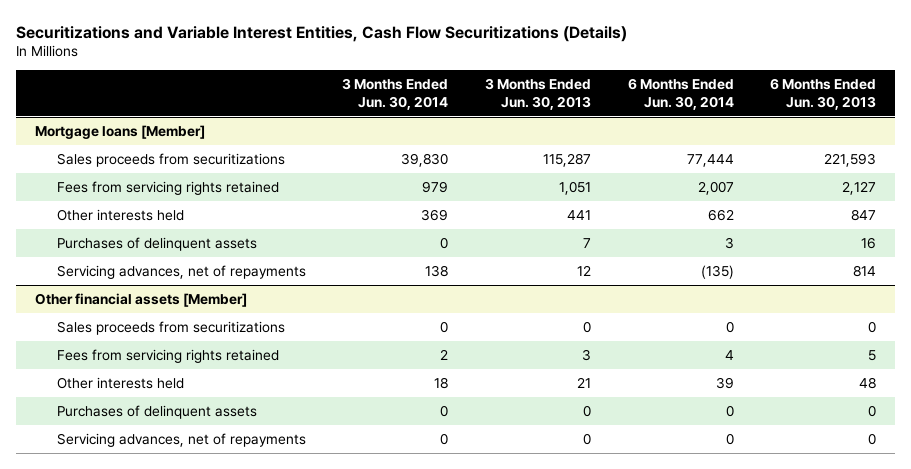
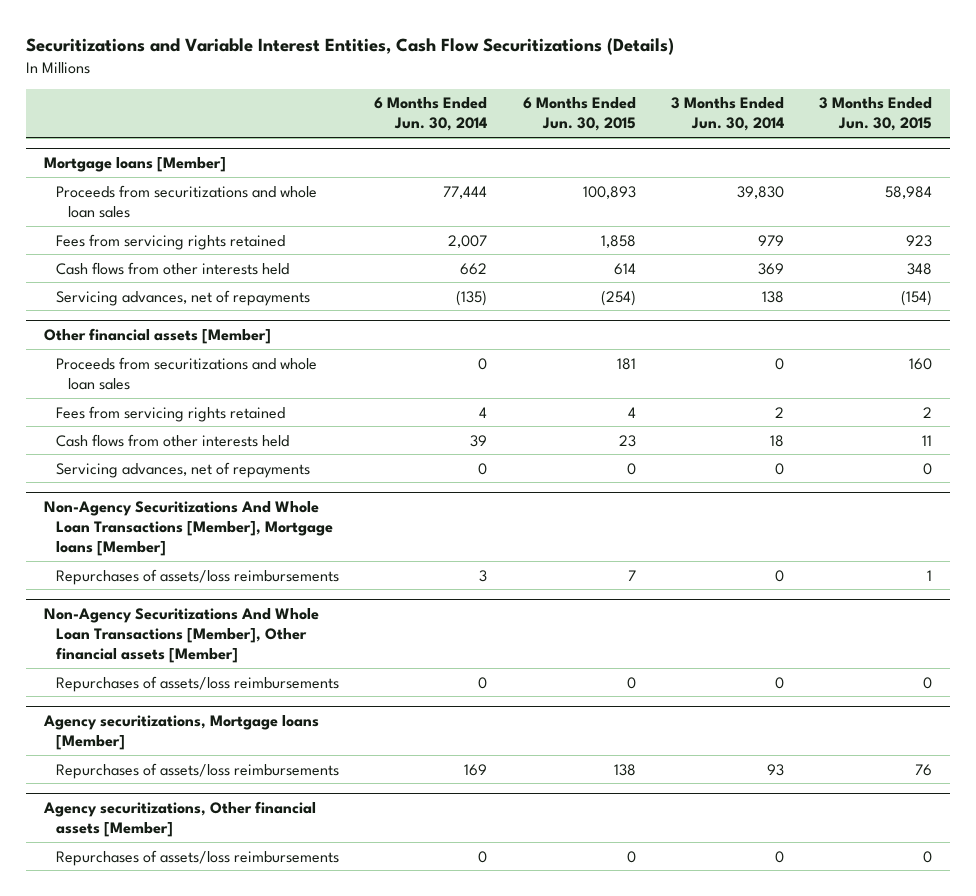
[485,78,592,110] 3 Months Ended Jun. 30, 2013 -> none
[770,78,877,110] 6 Months Ended Jun. 30, 2013 -> none
none -> [522,97,636,132] 6 Months Ended Jun. 30, 2015
none -> [819,97,933,132] 3 Months Ended Jun. 30, 2015
[56,152,285,167] Sales proceeds from securitizations -> [55,184,317,218] Proceeds from securitizations and whole loan sales
[56,236,257,251] Purchases of delinquent assets -> none
[56,208,184,221] Other interests held -> [55,261,289,275] Cash flows from other interests held
[56,320,285,335] Sales proceeds from securitizations -> [55,356,317,390] Proceeds from securitizations and whole loan sales
[56,404,257,419] Purchases of delinquent assets -> none
[56,376,184,389] Other interests held -> [55,433,289,447] Cash flows from other interests held
none -> [43,500,333,557] Non-Agency Securitizations And Whole Loan Transactions [Member], Mortgage loans [Member]
none -> [55,568,339,585] Repurchases of assets/loss reimbursements
none -> [43,607,319,664] Non-Agency Securitizations And Whole Loan Transactions [Member], Other financial assets [Member]
none -> [55,675,339,692] Repurchases of assets/loss reimbursements
none -> [42,714,319,750] Agency securitizations, Mortgage loans [Member]
none -> [55,762,339,779] Repurchases of assets/loss reimbursements
none -> [42,800,316,837] Agency securitizations, Other financial assets [Member]
none -> [55,849,339,866] Repurchases of assets/loss reimbursements

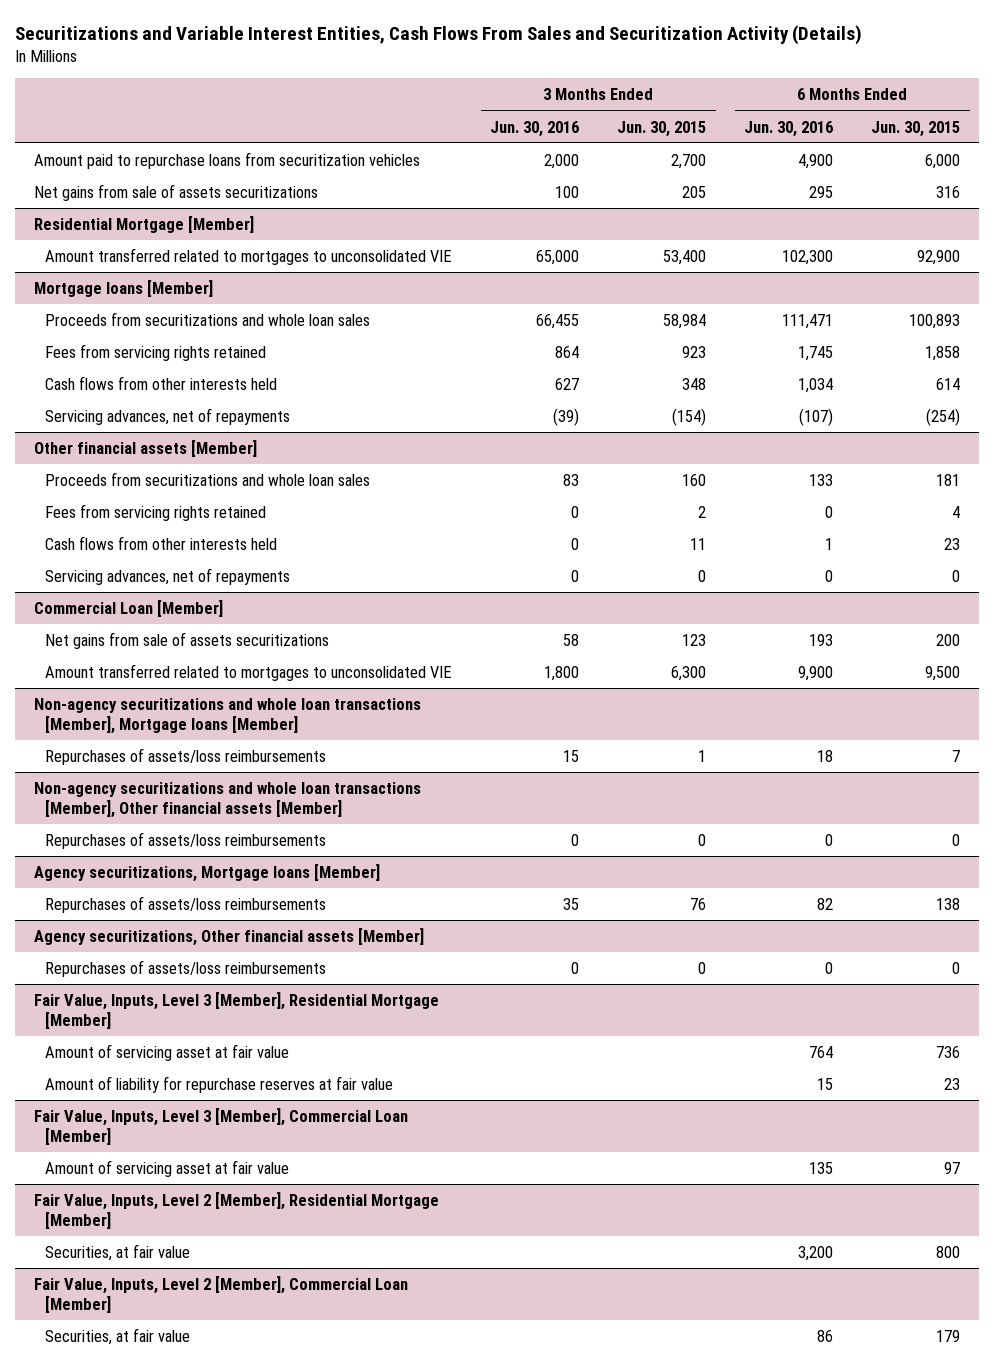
[26,37,675,55] Securitizations and Variable Interest Entities, Cash Flow Securitizations (Details) -> [14,24,862,45] Securitizations and Variable Interest Entities, Cash Flows From Sales and Securitization Activity (Details)
[374,97,488,132] 6 Months Ended Jun. 30, 2014 -> none
[670,97,784,132] 3 Months Ended Jun. 30, 2014 -> none
none -> [490,120,580,137] Jun. 30, 2016
none -> [744,120,834,137] Jun. 30, 2016
none -> [33,151,420,169] Amount paid to repurchase loans from securitization vehicles
none -> [33,183,318,201] Net gains from sale of assets securitizations
none -> [33,215,254,233] Residential Mortgage [Member]
none -> [45,247,453,265] Amount transferred related to mortgages to unconsolidated VIE
none -> [33,599,223,617] Commercial Loan [Member]
none -> [45,631,330,649] Net gains from sale of assets securitizations
none -> [45,663,453,681] Amount transferred related to mortgages to unconsolidated VIE
[43,500,333,557] Non-Agency Securitizations And Whole Loan Transactions [Member], Mortgage loans [Member] -> [33,697,421,734] Non-agency securitizations and whole loan transactions [Member], Mortgage loans [Member]
[43,607,319,664] Non-Agency Securitizations And Whole Loan Transactions [Member], Other financial assets [Member] -> [33,781,421,818] Non-agency securitizations and whole loan transactions [Member], Other financial assets [Member]
none -> [33,991,439,1029] Fair Value, Inputs, Level 3 [Member], Residential Mortgage [Member]
none -> [45,1043,290,1061] Amount of servicing asset at fair value
none -> [45,1075,394,1093] Amount of liability for repurchase reserves at fair value
none -> [33,1107,408,1145] Fair Value, Inputs, Level 3 [Member], Commercial Loan [Member]
none -> [45,1159,290,1177] Amount of servicing asset at fair value
none -> [33,1191,439,1229] Fair Value, Inputs, Level 2 [Member], Residential Mortgage [Member]
none -> [45,1243,191,1261] Securities, at fair value
none -> [33,1275,408,1313] Fair Value, Inputs, Level 2 [Member], Commercial Loan [Member]
none -> [45,1327,191,1345] Securities, at fair value

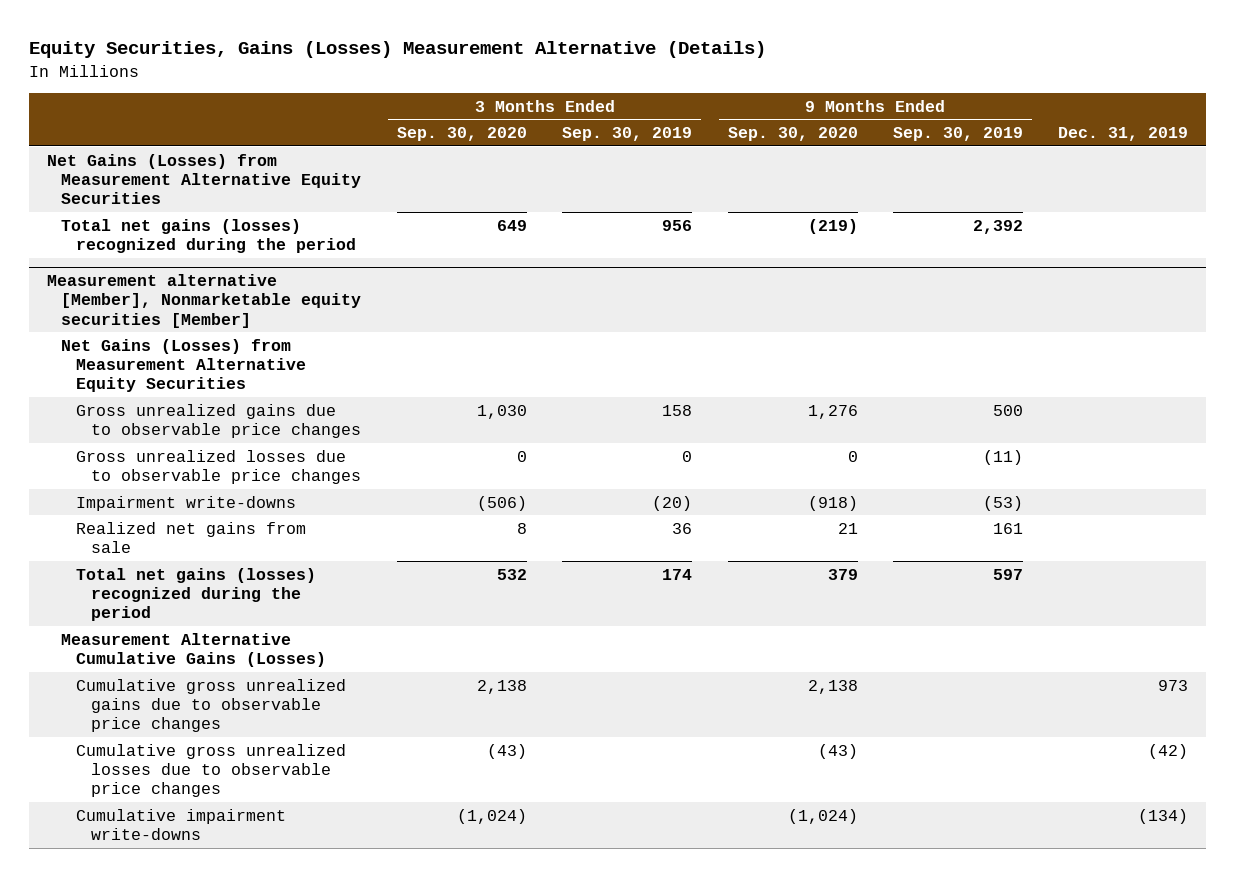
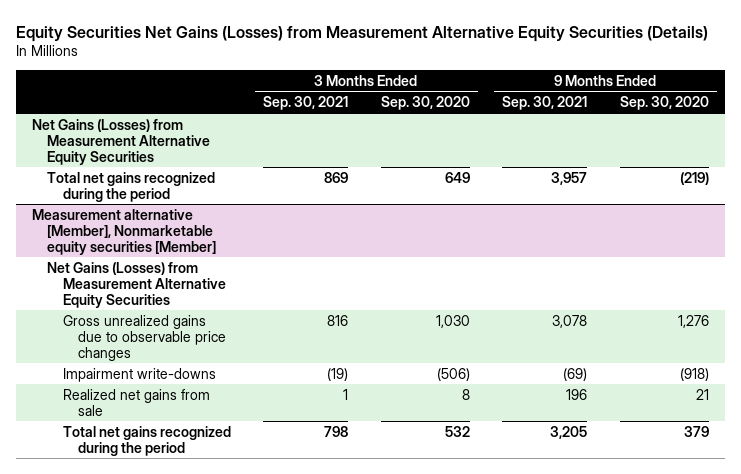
[28,41,766,59] Equity Securities, Gains (Losses) Measurement Alternative (Details) -> [16,25,709,42] Equity Securities Net Gains (Losses) from Measurement Alternative Equity Securities (Details)
[562,127,693,142] Sep. 30, 2019 -> none
[892,127,1023,142] Sep. 30, 2019 -> none
[1058,127,1189,142] Dec. 31, 2019 -> none
none -> [263,96,349,111] Sep. 30, 2021
none -> [502,96,588,111] Sep. 30, 2021
[61,218,357,253] Total net gains (losses) recognized during the period -> [47,171,216,202] Total net gains recognized during the period
[76,449,362,484] Gross unrealized losses due to observable price changes -> none
[61,632,327,667] Measurement Alternative Cumulative Gains (Losses) -> none
[76,678,347,732] Cumulative gross unrealized gains due to observable price changes -> none
[76,743,347,797] Cumulative gross unrealized losses due to observable price changes -> none
[76,808,287,840] Cumulative impairment write-downs -> none
[76,567,317,621] Total net gains (losses) recognized during the period -> [62,425,231,456] Total net gains recognized during the period

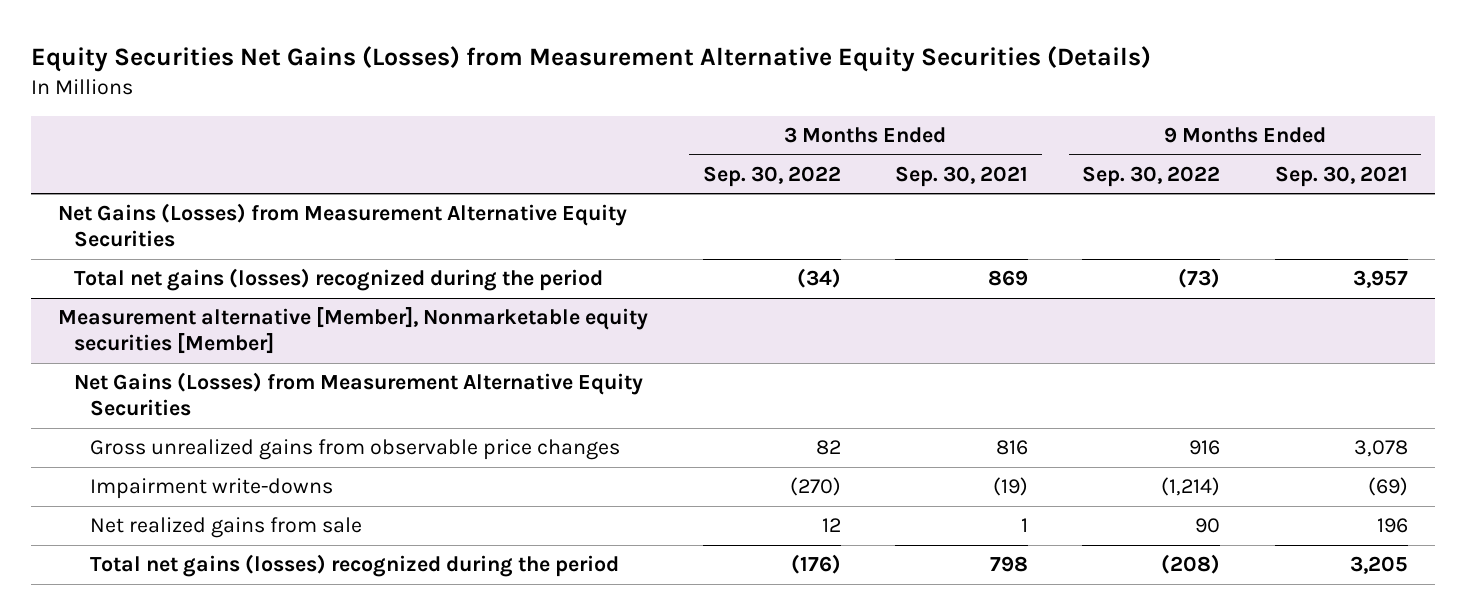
[380,96,470,111] Sep. 30, 2020 -> none
[619,96,709,111] Sep. 30, 2020 -> none
none -> [702,165,841,187] Sep. 30, 2022
none -> [1082,165,1221,187] Sep. 30, 2022
[47,171,216,202] Total net gains recognized during the period -> [74,268,604,292] Total net gains (losses) recognized during the period
[62,314,226,361] Gross unrealized gains due to observable price changes -> [89,439,620,461] Gross unrealized gains from observable price changes
[62,388,210,416] Realized net gains from sale -> [89,517,362,539] Net realized gains from sale
[62,425,231,456] Total net gains recognized during the period -> [89,554,619,578] Total net gains (losses) recognized during the period

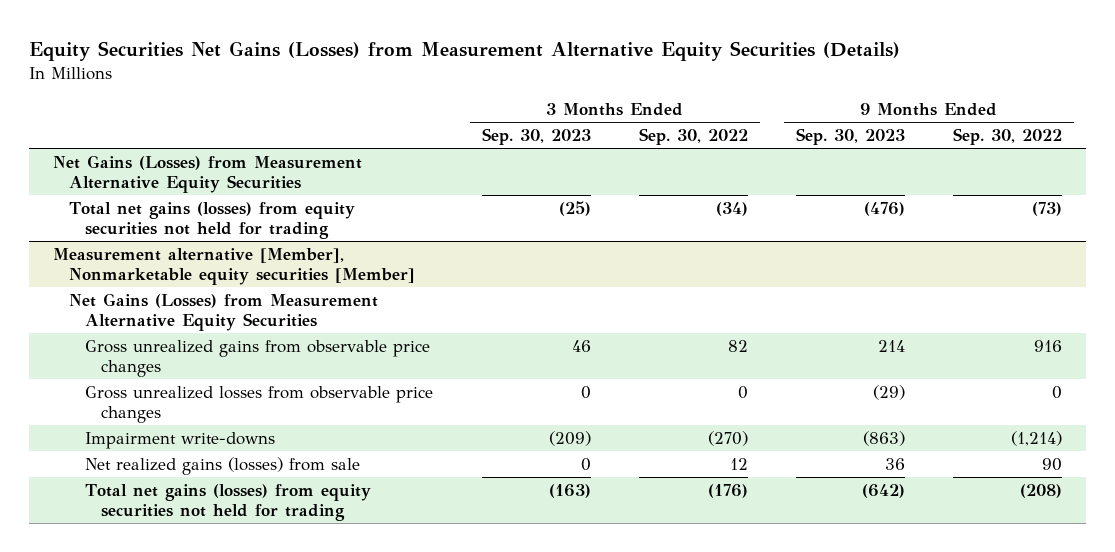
[895,165,1029,187] Sep. 30, 2021 -> none
[1274,165,1408,187] Sep. 30, 2021 -> none
none -> [481,128,591,146] Sep. 30, 2023
none -> [795,128,905,146] Sep. 30, 2023
[74,268,604,292] Total net gains (losses) recognized during the period -> [69,201,356,239] Total net gains (losses) from equity securities not held for trading
none -> [85,385,434,423] Gross unrealized losses from observable price changes
[89,517,362,539] Net realized gains from sale -> [85,456,361,475] Net realized gains (losses) from sale
[89,554,619,578] Total net gains (losses) recognized during the period -> [85,483,372,521] Total net gains (losses) from equity securities not held for trading

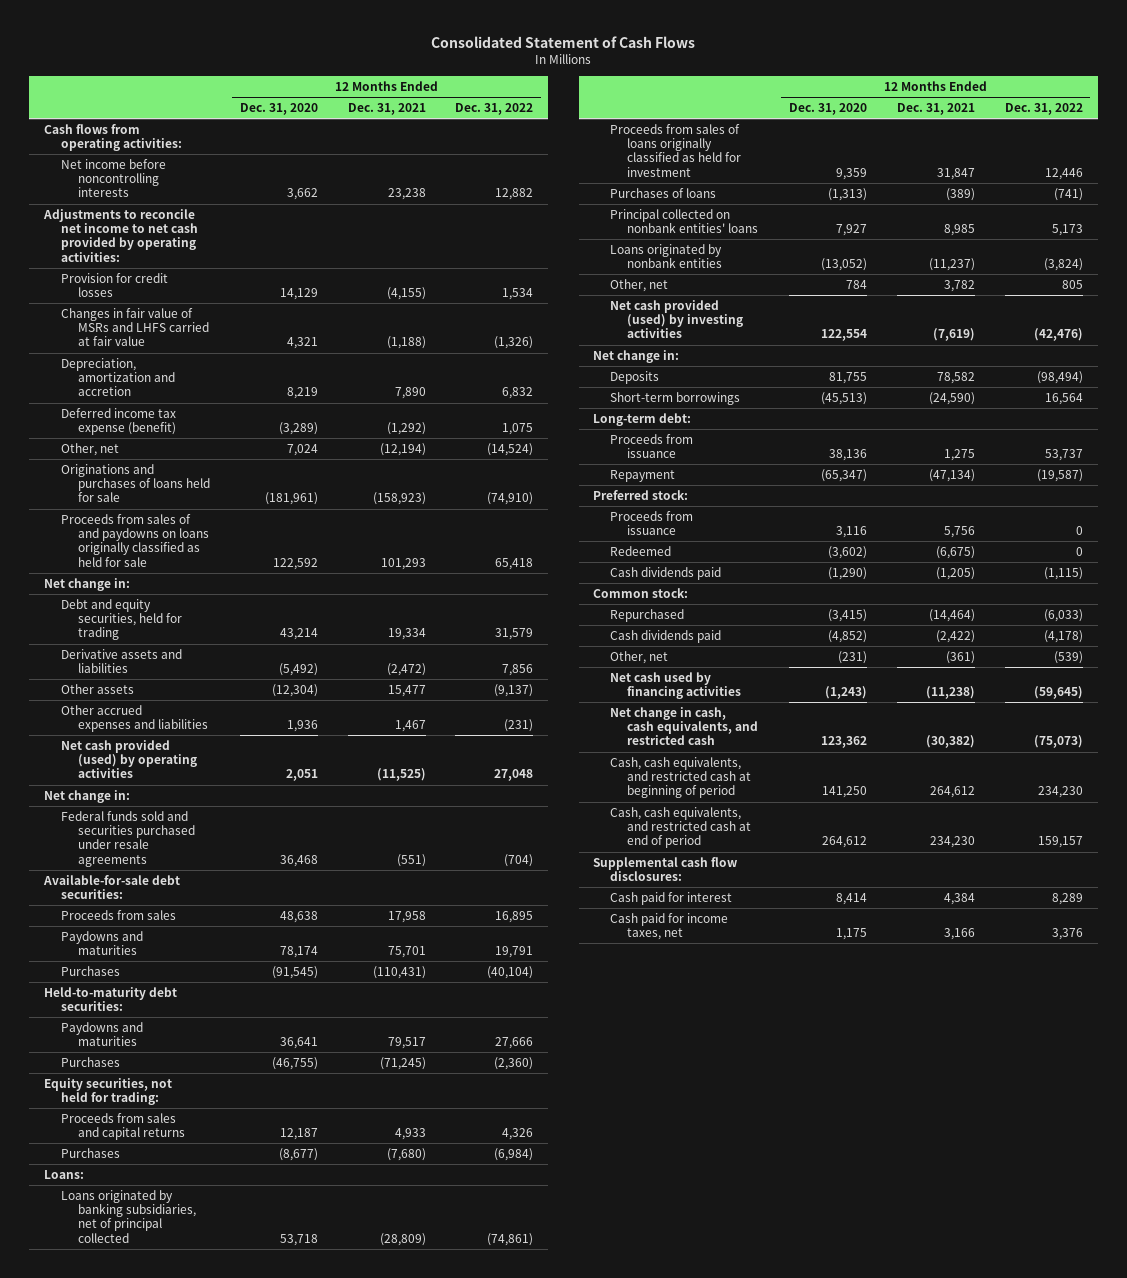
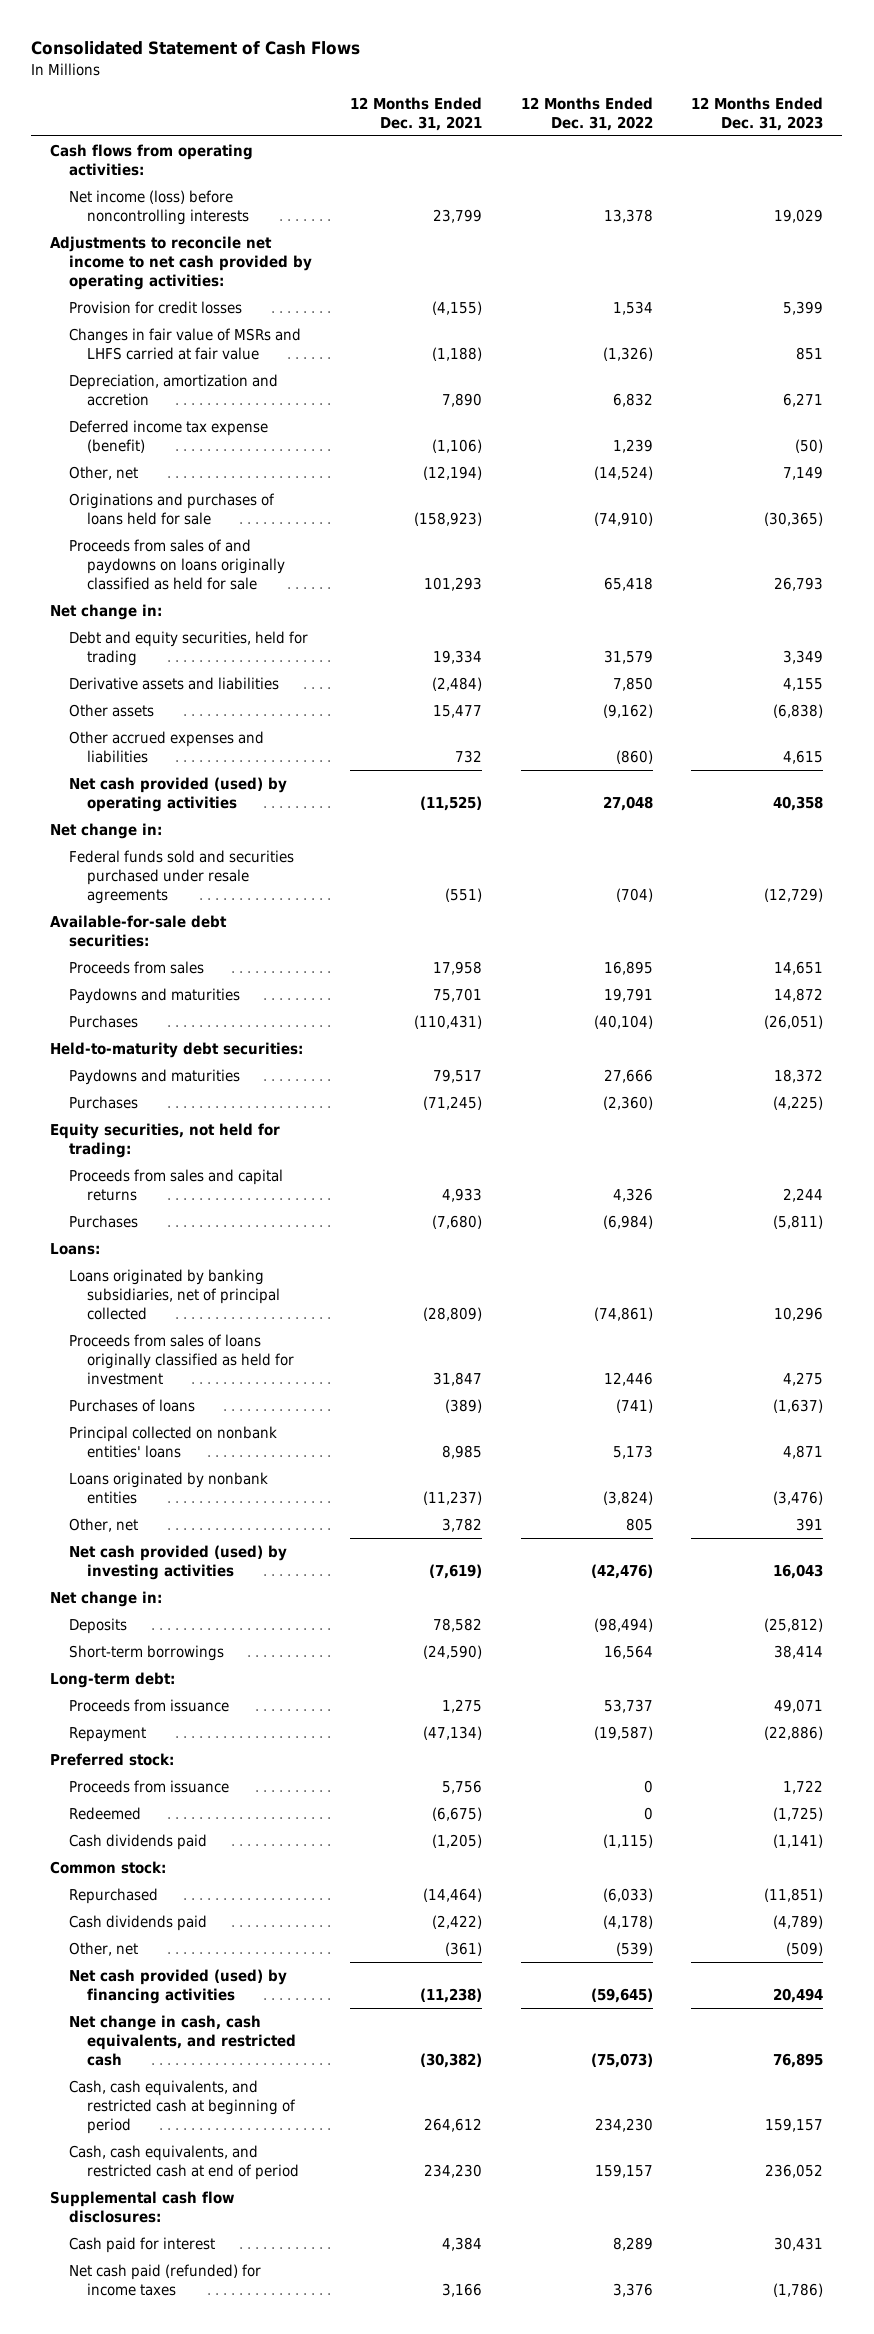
[239,103,318,116] Dec. 31, 2020 -> none
none -> [691,96,824,131] 12 Months Ended Dec. 31, 2023
[60,158,166,198] Net income before noncontrolling interests -> [68,189,250,226] Net income (loss) before noncontrolling interests
[387,188,426,201] 23,238 -> [433,209,483,224] 23,799
[495,188,534,201] 12,882 -> [603,209,653,224] 13,378
[386,422,426,436] (1,292) -> [432,439,483,454] (1,106)
[502,423,534,436] 1,075 -> [612,439,653,454] 1,239
[386,663,426,677] (2,472) -> [432,676,483,691] (2,484)
[502,664,534,677] 7,856 -> [612,676,653,691] 7,850
[494,683,534,697] (9,137) -> [602,703,653,718] (9,162)
[394,720,426,733] 1,467 -> [455,750,483,764] 732
[504,719,534,733] (231) -> [615,750,653,765] (860)
[610,671,742,700] Net cash used by financing activities -> [68,1968,287,2005] Net cash provided (used) by financing activities
[610,912,729,941] Cash paid for income taxes, net -> [68,2263,261,2297] Net cash paid (refunded) for income taxes

